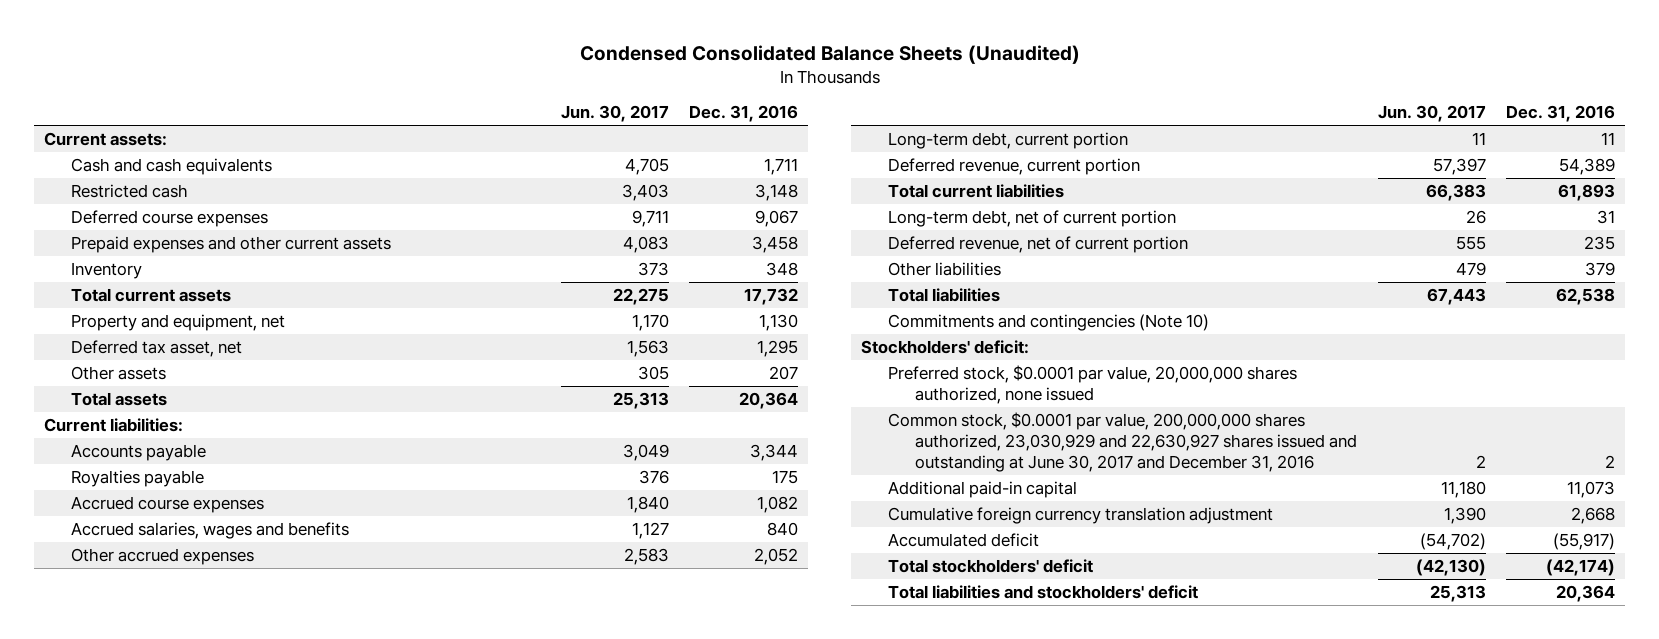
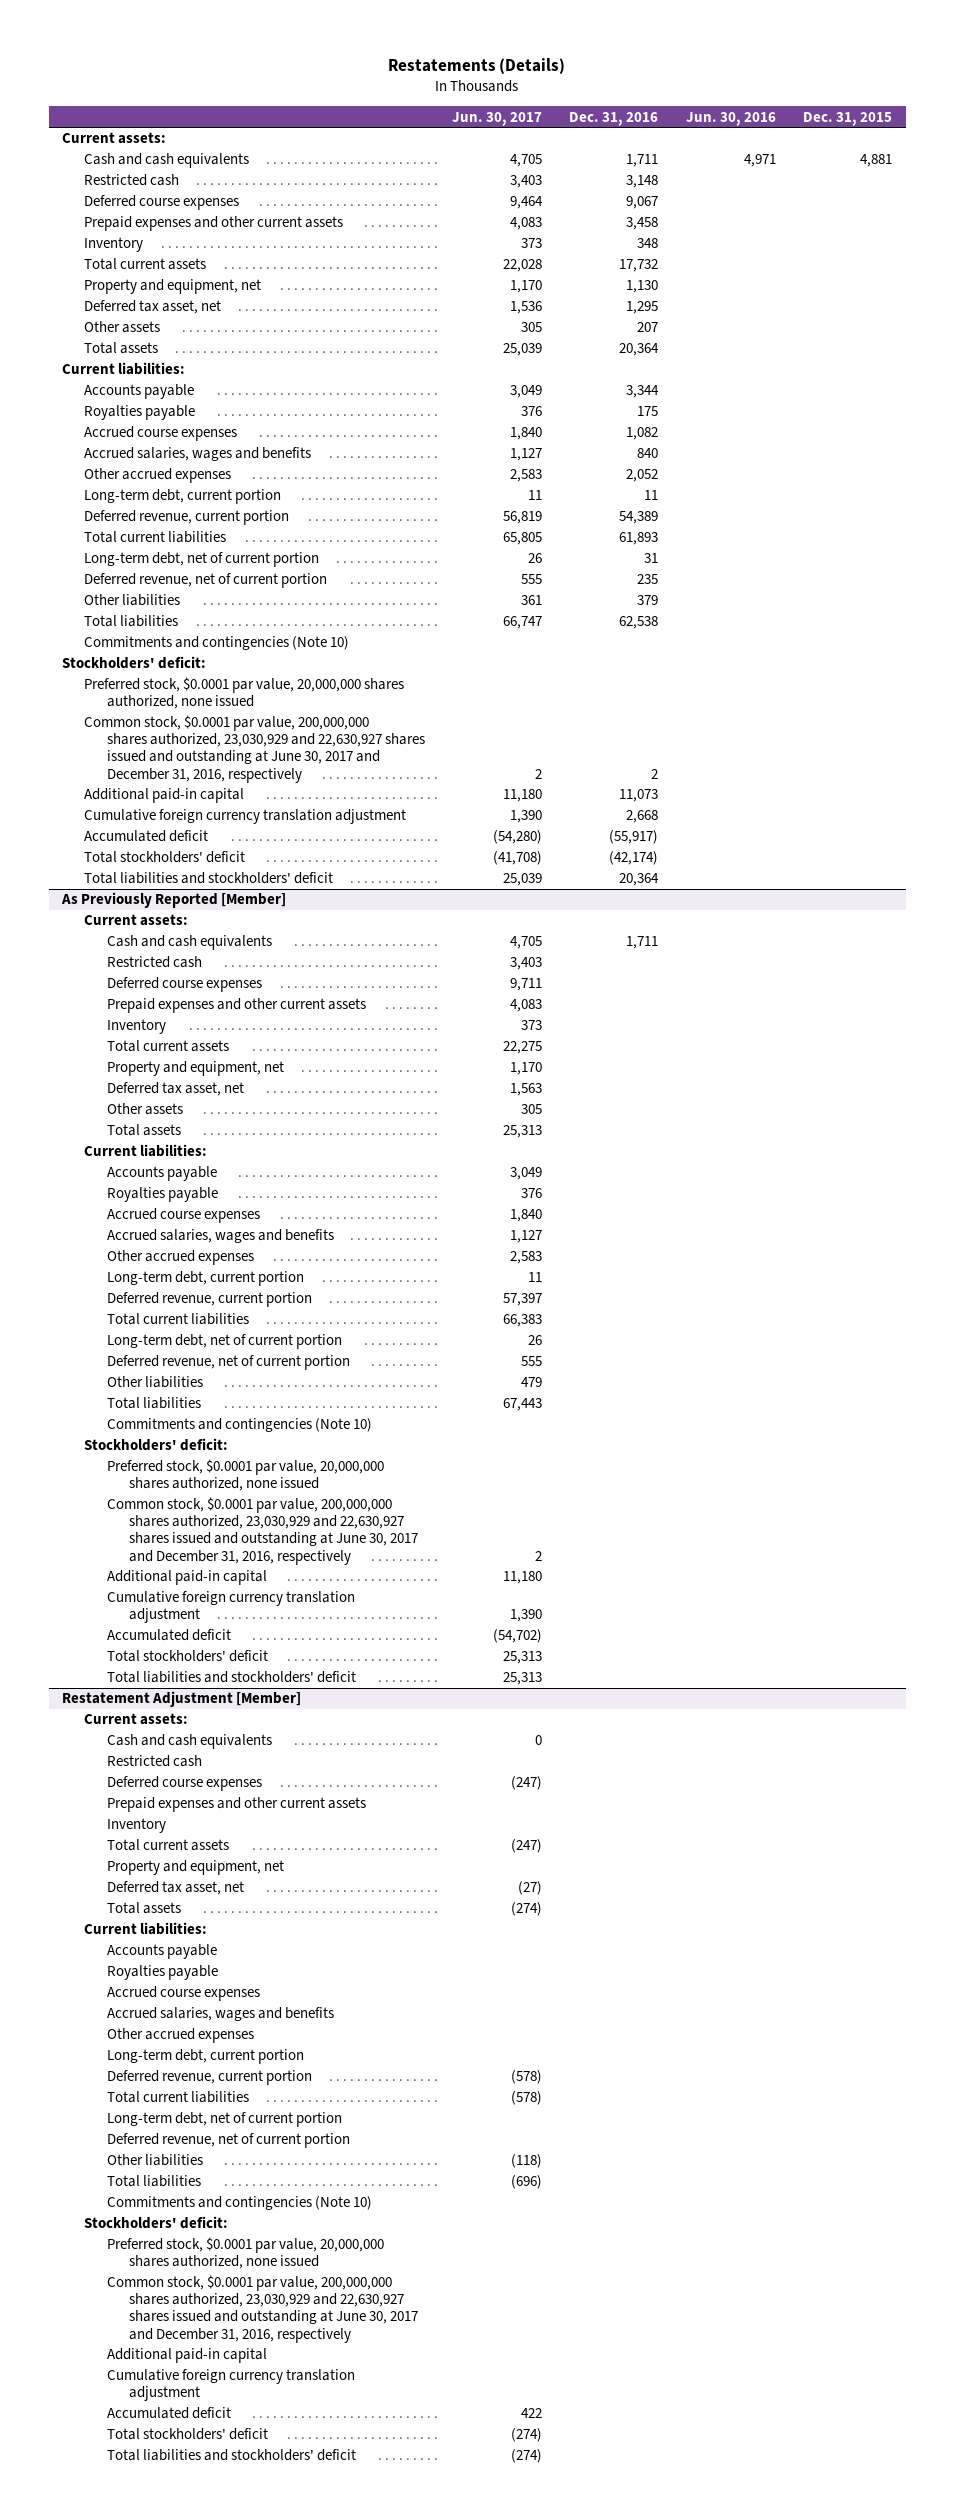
[579,44,1080,64] Condensed Consolidated Balance Sheets (Unaudited) -> [388,58,566,75] Restatements (Details)
none -> [685,111,776,126] Jun. 30, 2016
none -> [803,111,893,126] Dec. 31, 2015
[631,209,669,227] 9,711 -> [509,196,543,210] 9,464
[612,287,669,305] 22,275 -> [502,259,542,273] 22,028
[626,339,669,357] 1,563 -> [509,301,542,315] 1,536
[612,391,669,409] 25,313 -> [502,343,542,357] 25,039
[1432,157,1486,175] 57,397 -> [502,511,542,525] 56,819
[1425,183,1486,201] 66,383 -> [502,532,542,546] 65,805
[1455,261,1486,276] 479 -> [520,595,542,606] 361
[1426,287,1486,305] 67,443 -> [502,616,542,630] 66,747
[887,411,1358,473] Common stock, $0.0001 par value, 200,000,000 shares authorized, 23,030,929 and 22,630,927 shares issued and outstanding at June 30, 2017 and December 31, 2016 -> [84,715,425,783] Common stock, $0.0001 par value, 200,000,000 shares authorized, 23,030,929 and 22,630,927 shares issued and outstanding at June 30, 2017 and December 31, 2016, respectively
[1419,532,1486,550] (54,702) -> [492,830,542,845] (54,280)
[1415,558,1486,576] (42,130) -> [492,851,542,866] (41,708)
[1429,584,1486,602] 25,313 -> [502,873,542,887] 25,039
none -> [61,892,287,909] As Previously Reported [Member]
none -> [84,914,189,927] Current assets:
none -> [106,935,272,951] Cash and cash equivalents
none -> [106,956,202,969] Restricted cash
none -> [106,977,262,993] Deferred course expenses
none -> [106,998,366,1014] Prepaid expenses and other current assets
none -> [106,1019,166,1035] Inventory
none -> [106,1040,229,1053] Total current assets
none -> [106,1061,284,1077] Property and equipment, net
none -> [106,1082,244,1097] Deferred tax asset, net
none -> [106,1103,183,1116] Other assets
none -> [106,1124,181,1137] Total assets
none -> [84,1144,208,1158] Current liabilities:
none -> [106,1166,217,1182] Accounts payable
none -> [106,1187,218,1203] Royalties payable
none -> [106,1208,260,1224] Accrued course expenses
none -> [106,1229,334,1244] Accrued salaries, wages and benefits
none -> [106,1250,254,1266] Other accrued expenses
none -> [106,1271,304,1287] Long-term debt, current portion
none -> [106,1292,312,1308] Deferred revenue, current portion
none -> [106,1313,249,1326] Total current liabilities
none -> [106,1334,342,1350] Long-term debt, net of current portion
none -> [106,1355,350,1371] Deferred revenue, net of current portion
none -> [106,1376,203,1389] Other liabilities
none -> [106,1397,201,1410] Total liabilities
none -> [106,1418,372,1433] Commitments and contingencies (Note 10)
none -> [84,1438,229,1452] Stockholders' deficit:
none -> [106,1459,384,1492] Preferred stock, $0.0001 par value, 20,000,000 shares authorized, none issued
none -> [106,1497,418,1565] Common stock, $0.0001 par value, 200,000,000 shares authorized, 23,030,929 and 22,630,927 shares issued and outstanding at June 30, 2017 and December 31, 2016, respectively
none -> [106,1570,267,1586] Additional paid-in capital
none -> [106,1591,355,1624] Cumulative foreign currency translation adjustment
none -> [106,1629,231,1642] Accumulated deficit
none -> [106,1650,268,1663] Total stockholders' deficit
none -> [106,1671,356,1684] Total liabilities and stockholders' deficit
none -> [62,1691,302,1708] Restatement Adjustment [Member]
none -> [84,1713,189,1726] Current assets:
none -> [106,1734,272,1750] Cash and cash equivalents
none -> [106,1755,202,1768] Restricted cash
none -> [106,1776,262,1792] Deferred course expenses
none -> [106,1797,366,1813] Prepaid expenses and other current assets
none -> [106,1818,166,1834] Inventory
none -> [106,1839,229,1852] Total current assets
none -> [106,1860,284,1876] Property and equipment, net
none -> [106,1881,244,1896] Deferred tax asset, net
none -> [106,1902,181,1915] Total assets
none -> [84,1922,208,1936] Current liabilities:
none -> [106,1944,217,1960] Accounts payable
none -> [106,1965,218,1981] Royalties payable
none -> [106,1986,260,2002] Accrued course expenses
none -> [106,2007,334,2022] Accrued salaries, wages and benefits
none -> [106,2028,254,2044] Other accrued expenses
none -> [106,2049,304,2065] Long-term debt, current portion
none -> [106,2070,312,2086] Deferred revenue, current portion
none -> [106,2091,249,2104] Total current liabilities
none -> [106,2112,342,2128] Long-term debt, net of current portion
none -> [106,2133,350,2149] Deferred revenue, net of current portion
none -> [106,2154,203,2167] Other liabilities
none -> [106,2175,201,2188] Total liabilities
none -> [106,2196,372,2211] Commitments and contingencies (Note 10)
none -> [84,2216,229,2230] Stockholders' deficit:
none -> [106,2237,384,2270] Preferred stock, $0.0001 par value, 20,000,000 shares authorized, none issued
none -> [106,2275,418,2343] Common stock, $0.0001 par value, 200,000,000 shares authorized, 23,030,929 and 22,630,927 shares issued and outstanding at June 30, 2017 and December 31, 2016, respectively
none -> [106,2348,267,2364] Additional paid-in capital
none -> [106,2369,355,2402] Cumulative foreign currency translation adjustment
none -> [106,2407,231,2420] Accumulated deficit
none -> [106,2428,268,2441] Total stockholders' deficit
none -> [106,2449,356,2462] Total liabilities and stockholders' deficit

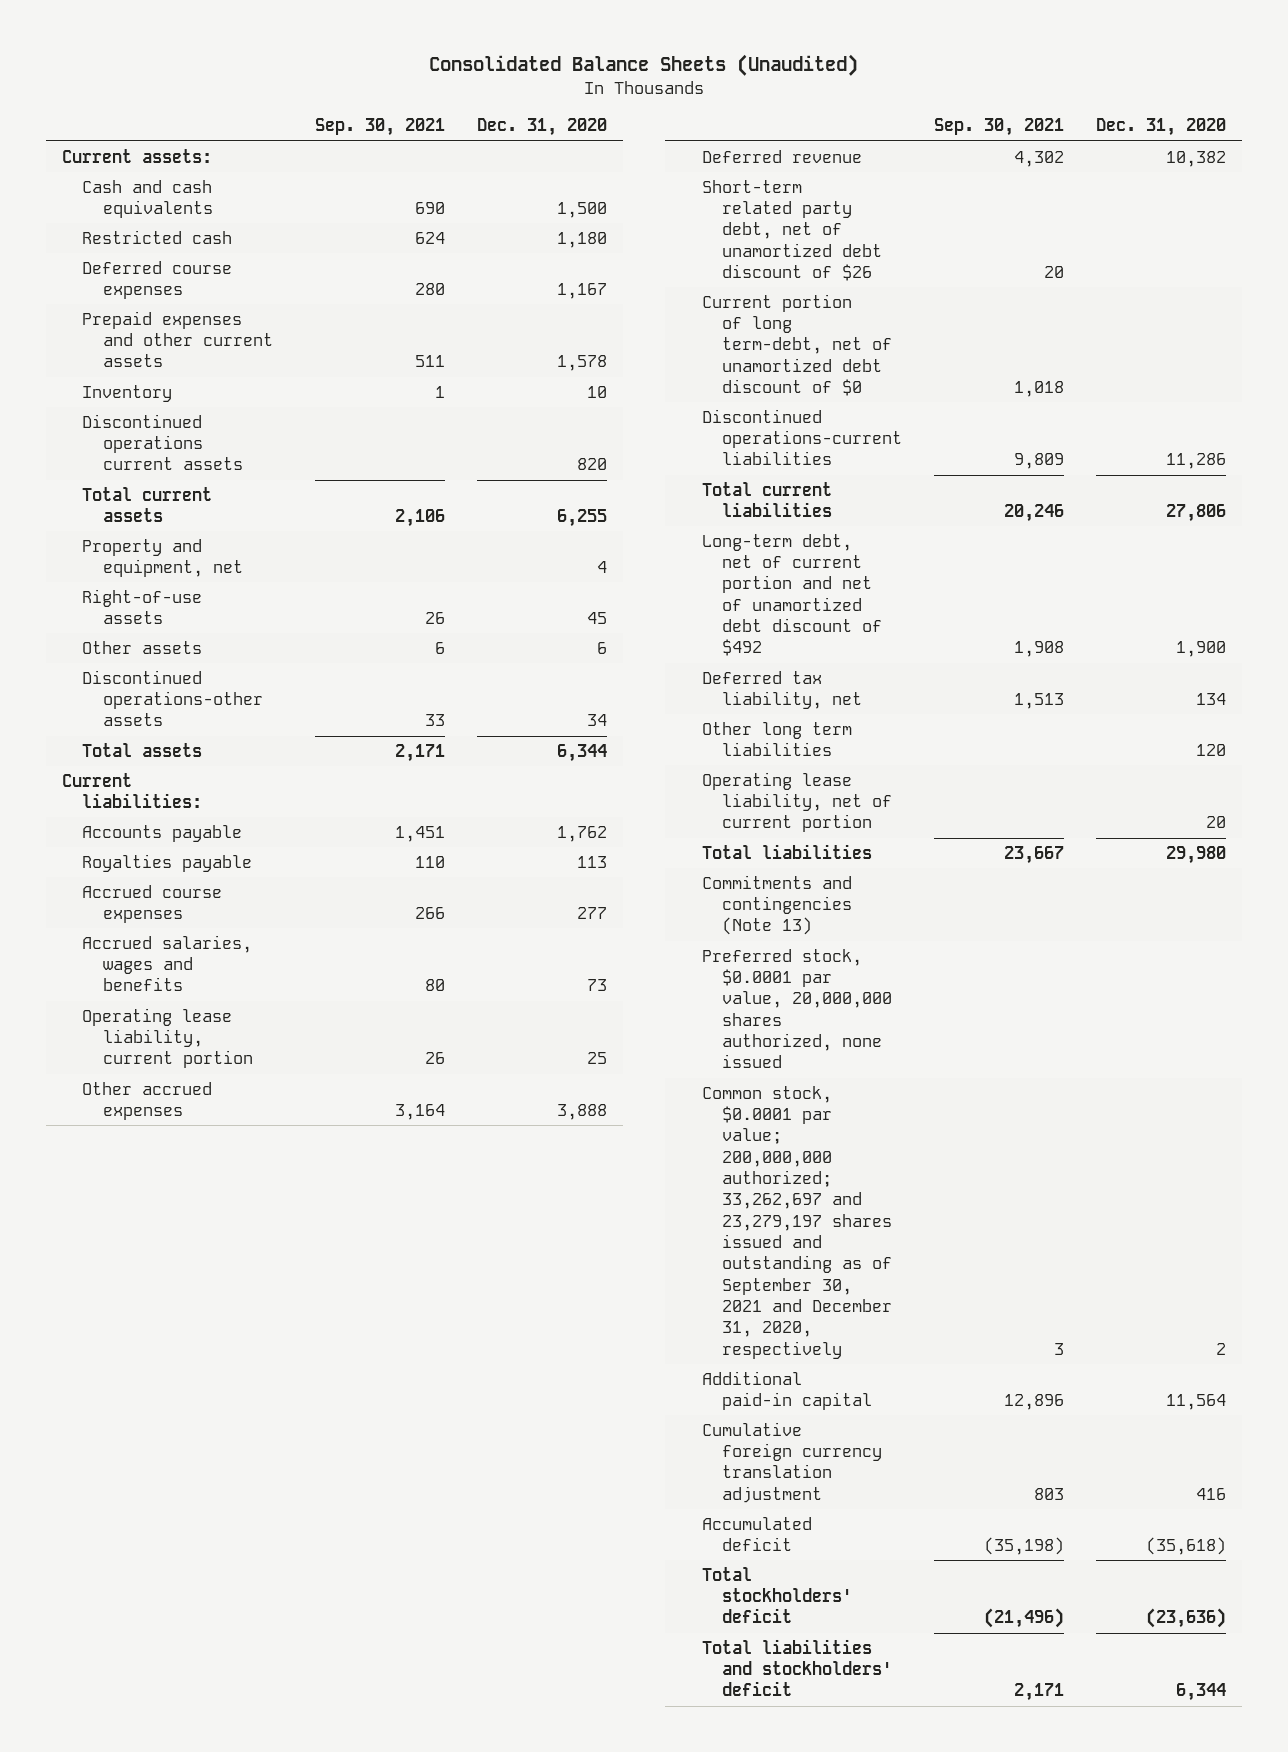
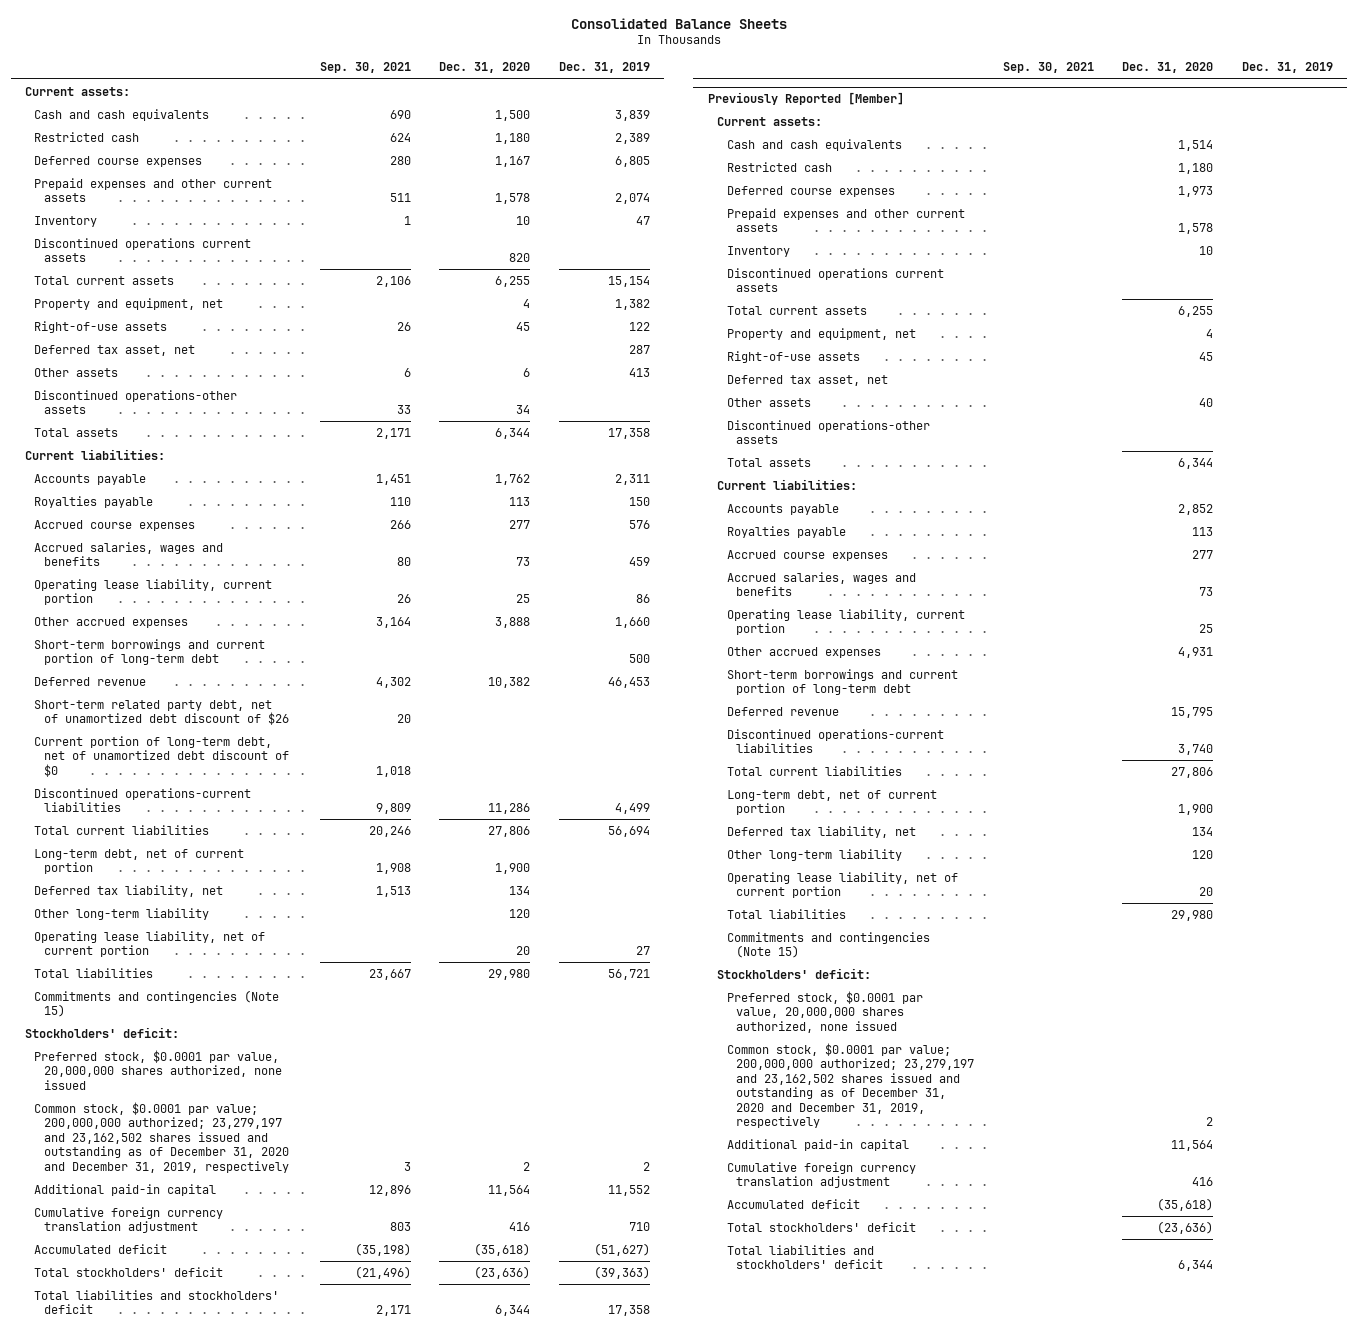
[429,54,859,77] Consolidated Balance Sheets (Unaudited) -> [570,17,787,29] Consolidated Balance Sheets
none -> [559,62,651,74] Dec. 31, 2019
none -> [34,344,196,356] Deferred tax asset, net
none -> [34,638,266,666] Short-term borrowings and current portion of long-term debt
[701,293,893,397] Current portion of long term-debt, net of unamortized debt discount of $0 -> [34,735,289,777] Current portion of long-term debt, net of unamortized debt discount of $0
[701,533,883,657] Long-term debt, net of current portion and net of unamortized debt discount of $492 -> [34,848,245,875] Long-term debt, net of current portion
[701,721,852,757] Other long term liabilities -> [34,907,210,920] Other long-term liability
[701,874,853,936] Commitments and contingencies (Note 13) -> [34,989,280,1018] Commitments and contingencies (Note 15)
none -> [24,1026,179,1038] Stockholders' deficit:
[701,1085,893,1359] Common stock, $0.0001 par value; 200,000,000 authorized; 33,262,697 and 23,279,197 shares issued and outstanding as of September 30, 2021 and December 31, 2020, respectively -> [34,1101,289,1173] Common stock, $0.0001 par value; 200,000,000 authorized; 23,279,197 and 23,162,502 shares issued and outstanding as of December 31, 2020 and December 31, 2019, respectively
none -> [707,91,904,105] Previously Reported [Member]
none -> [717,116,823,126] Current assets:
none -> [726,138,902,151] Cash and cash equivalents
none -> [726,161,832,172] Restricted cash
none -> [726,185,895,197] Deferred course expenses
none -> [726,207,965,233] Prepaid expenses and other current assets
none -> [726,245,790,257] Inventory
none -> [726,267,944,293] Discontinued operations current assets
none -> [726,305,867,315] Total current assets
none -> [726,327,916,340] Property and equipment, net
none -> [726,350,860,363] Right-of-use assets
none -> [726,374,888,386] Deferred tax asset, net
none -> [726,397,811,407] Other assets
none -> [726,419,930,445] Discontinued operations-other assets
none -> [726,457,811,467] Total assets
none -> [717,478,858,490] Current liabilities:
none -> [726,503,839,515] Accounts payable
none -> [726,525,846,538] Royalties payable
none -> [726,549,888,561] Accrued course expenses
none -> [726,571,916,597] Accrued salaries, wages and benefits
none -> [726,608,965,636] Operating lease liability, current portion
none -> [726,646,881,658] Other accrued expenses
none -> [726,668,958,696] Short-term borrowings and current portion of long-term debt
none -> [726,706,839,716] Deferred revenue
none -> [726,728,944,754] Discontinued operations-current liabilities
none -> [726,765,902,776] Total current liabilities
none -> [726,789,937,816] Long-term debt, net of current portion
none -> [726,825,916,838] Deferred tax liability, net
none -> [726,848,902,861] Other long-term liability
none -> [726,871,958,899] Operating lease liability, net of current portion
none -> [726,908,846,919] Total liabilities
none -> [726,931,930,959] Commitments and contingencies (Note 15)
none -> [717,967,872,979] Stockholders' deficit:
none -> [726,990,923,1033] Preferred stock, $0.0001 par value, 20,000,000 shares authorized, none issued
none -> [726,1042,975,1129] Common stock, $0.0001 par value; 200,000,000 authorized; 23,279,197 and 23,162,502 shares issued and outstanding as of December 31, 2020 and December 31, 2019, respectively
none -> [726,1138,909,1151] Additional paid-in capital
none -> [726,1161,916,1189] Cumulative foreign currency translation adjustment
none -> [726,1198,860,1209] Accumulated deficit
none -> [726,1221,916,1232] Total stockholders' deficit
none -> [726,1244,884,1270] Total liabilities and stockholders' deficit

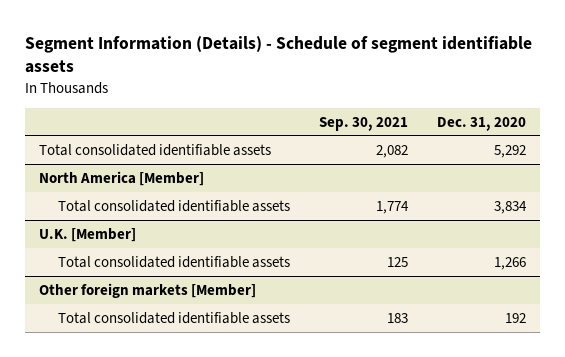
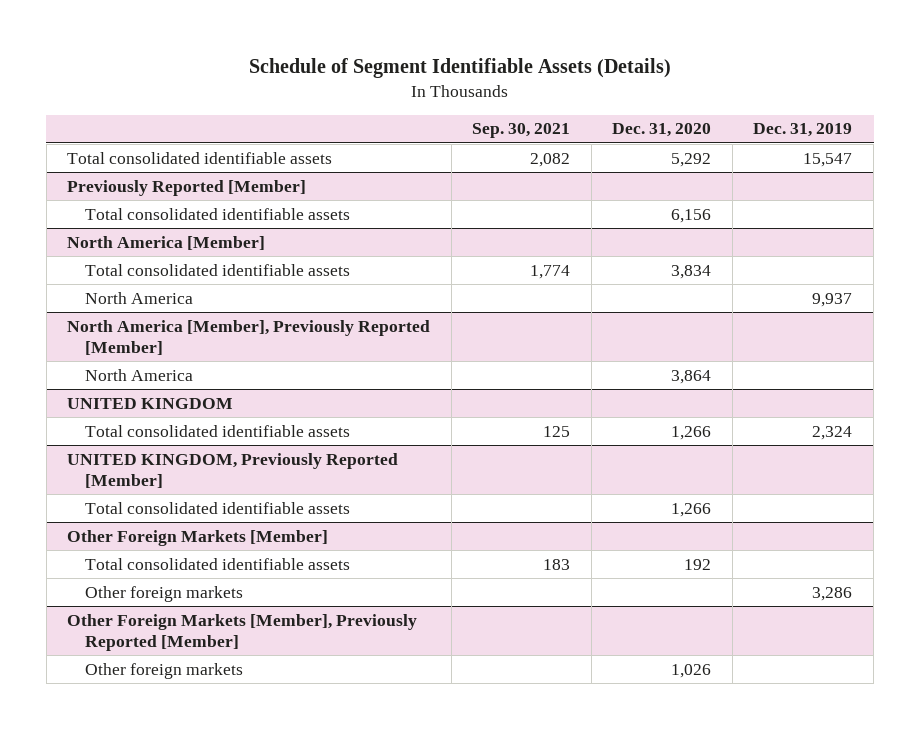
[25,35,533,74] Segment Information (Details) - Schedule of segment identifiable assets -> [248,58,671,79] Schedule of Segment Identifiable Assets (Details)
none -> [753,123,853,138] Dec. 31, 2019
none -> [67,179,307,196] Previously Reported [Member]
none -> [85,207,351,220] Total consolidated identifiable assets
none -> [85,291,194,304] North America
none -> [67,319,431,355] North America [Member], Previously Reported [Member]
none -> [85,368,194,381] North America
[39,227,137,242] U.K. [Member] -> [67,397,234,409] UNITED KINGDOM
none -> [67,452,399,488] UNITED KINGDOM, Previously Reported [Member]
none -> [85,501,351,514] Total consolidated identifiable assets
[39,282,257,298] Other foreign markets [Member] -> [67,529,329,546] Other Foreign Markets [Member]
none -> [85,585,244,602] Other foreign markets
none -> [67,613,418,651] Other Foreign Markets [Member], Previously Reported [Member]
none -> [85,662,244,679] Other foreign markets

